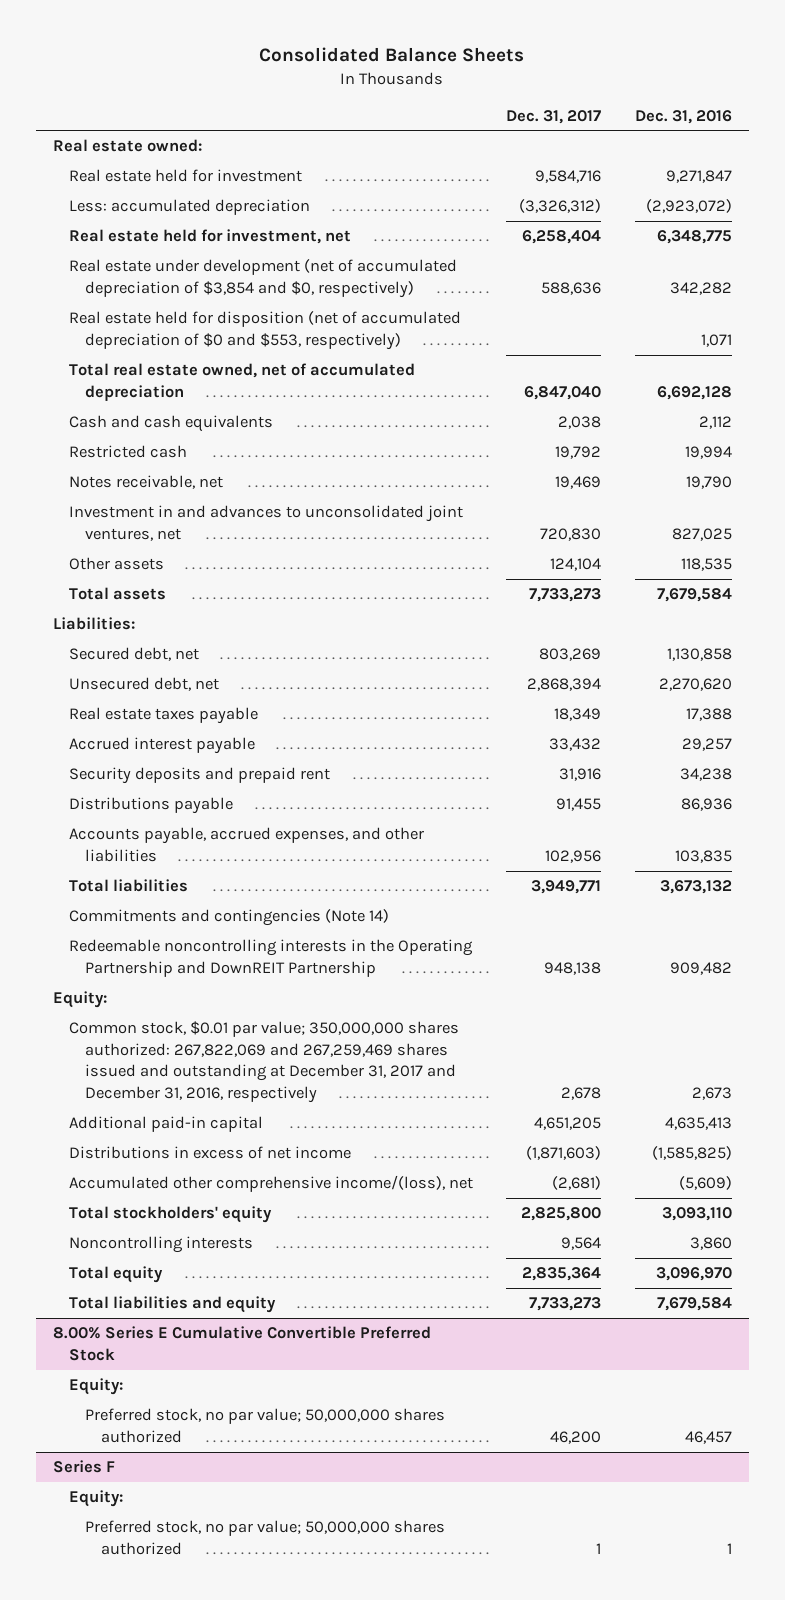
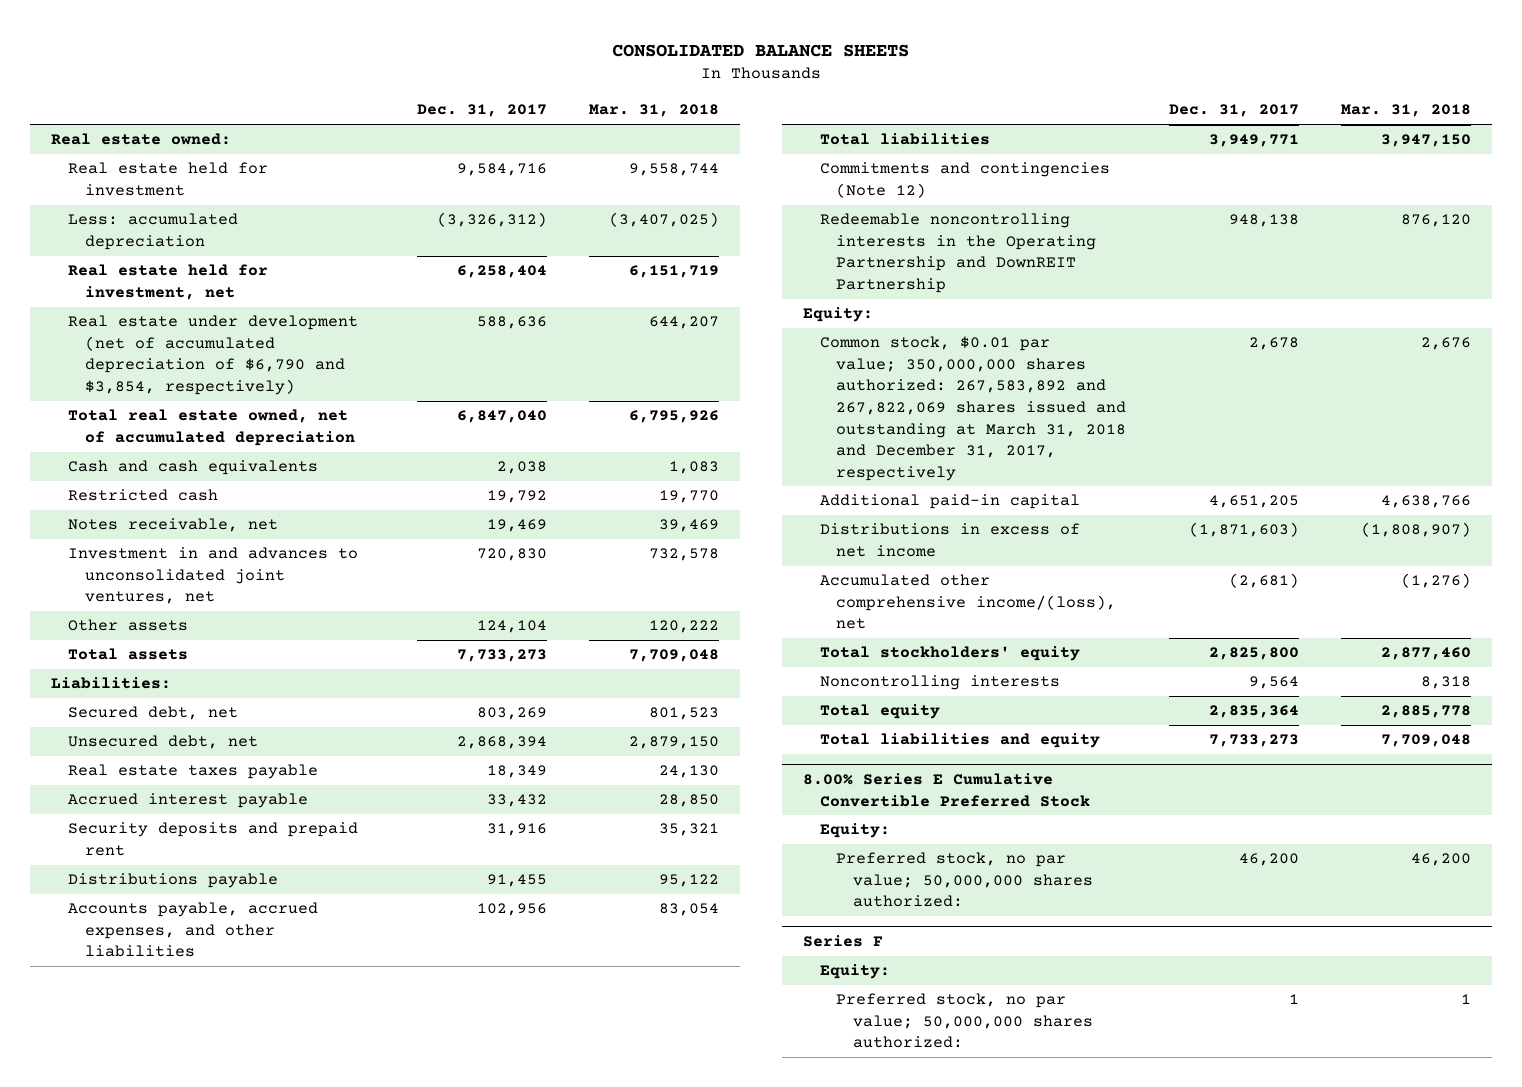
[259,47,525,63] Consolidated Balance Sheets -> [612,43,910,57] CONSOLIDATED BALANCE SHEETS
[635,109,733,124] Dec. 31, 2016 -> none
none -> [589,104,720,118] Mar. 31, 2018
[68,311,461,350] Real estate held for disposition (net of accumulated depreciation of $0 and $553, respectively) -> none
[68,259,457,298] Real estate under development (net of accumulated depreciation of $3,854 and $0, respectively) -> [68,315,359,396] Real estate under development (net of accumulated depreciation of $6,790 and $3,854, respectively)
[68,909,389,927] Commitments and contingencies (Note 14) -> [819,162,1110,198] Commitments and contingencies (Note 12)
[68,1021,459,1103] Common stock, $0.01 par value; 350,000,000 shares authorized: 267,822,069 and 267,259,469 shares issued and outstanding at December 31, 2017 and December 31, 2016, respectively -> [819,336,1127,481] Common stock, $0.01 par value; 350,000,000 shares authorized: 267,583,892 and 267,822,069 shares issued and outstanding at March 31, 2018 and December 31, 2017, respectively
[84,1408,445,1443] Preferred stock, no par value; 50,000,000 shares authorized -> [836,852,1094,908] Preferred stock, no par value; 50,000,000 shares authorized:
[84,1520,445,1555] Preferred stock, no par value; 50,000,000 shares authorized -> [836,993,1094,1049] Preferred stock, no par value; 50,000,000 shares authorized:

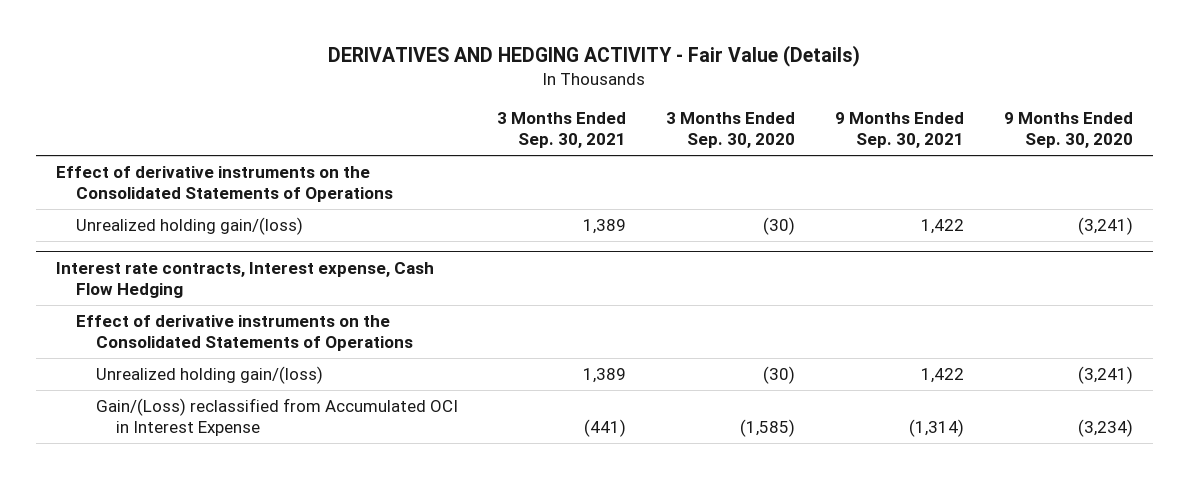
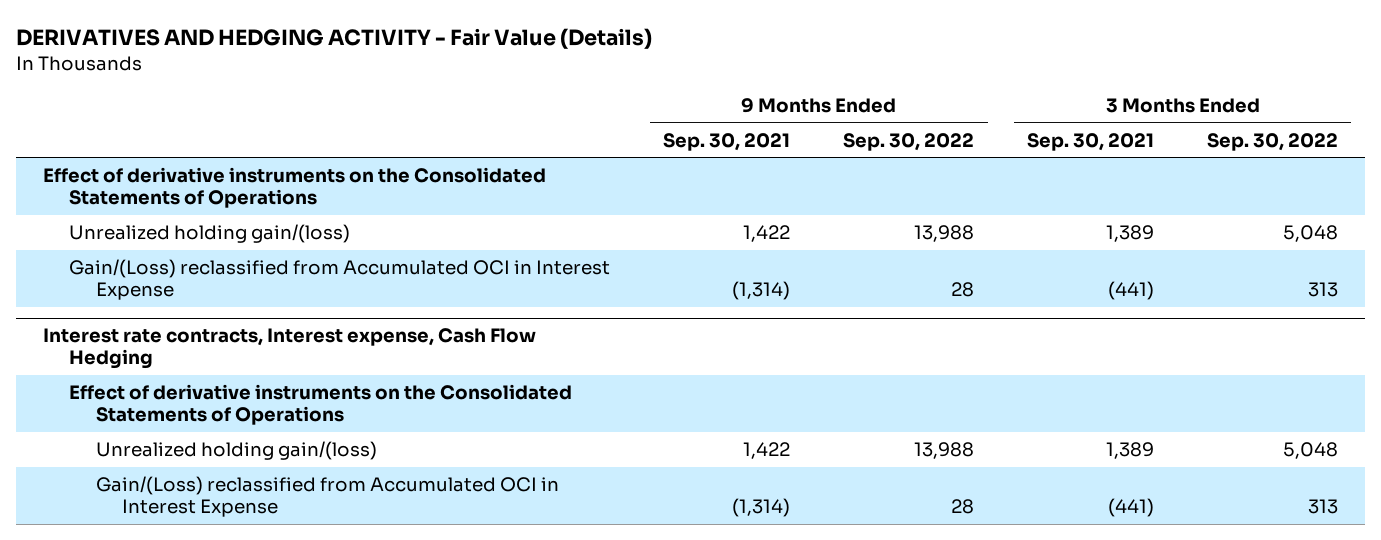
[666,112,796,149] 3 Months Ended Sep. 30, 2020 -> none
[1004,112,1134,149] 9 Months Ended Sep. 30, 2020 -> none
none -> [843,132,975,151] Sep. 30, 2022
none -> [1207,132,1339,151] Sep. 30, 2022
none -> [69,258,611,301] Gain/(Loss) reclassified from Accumulated OCI in Interest Expense

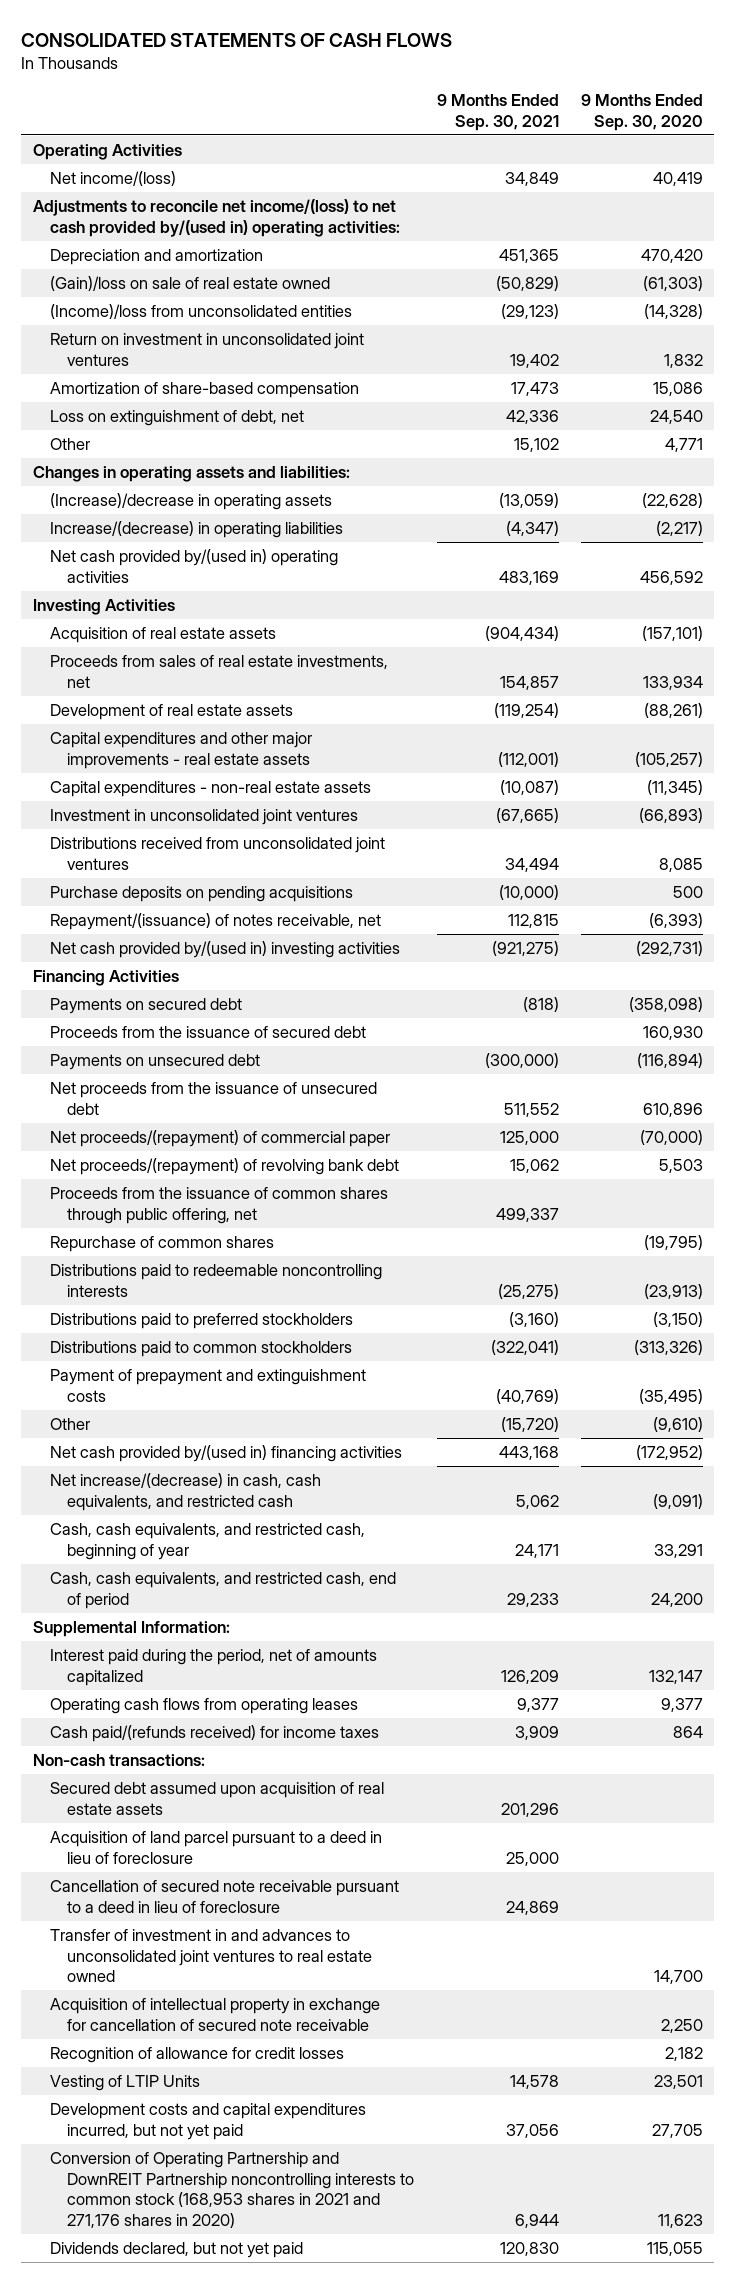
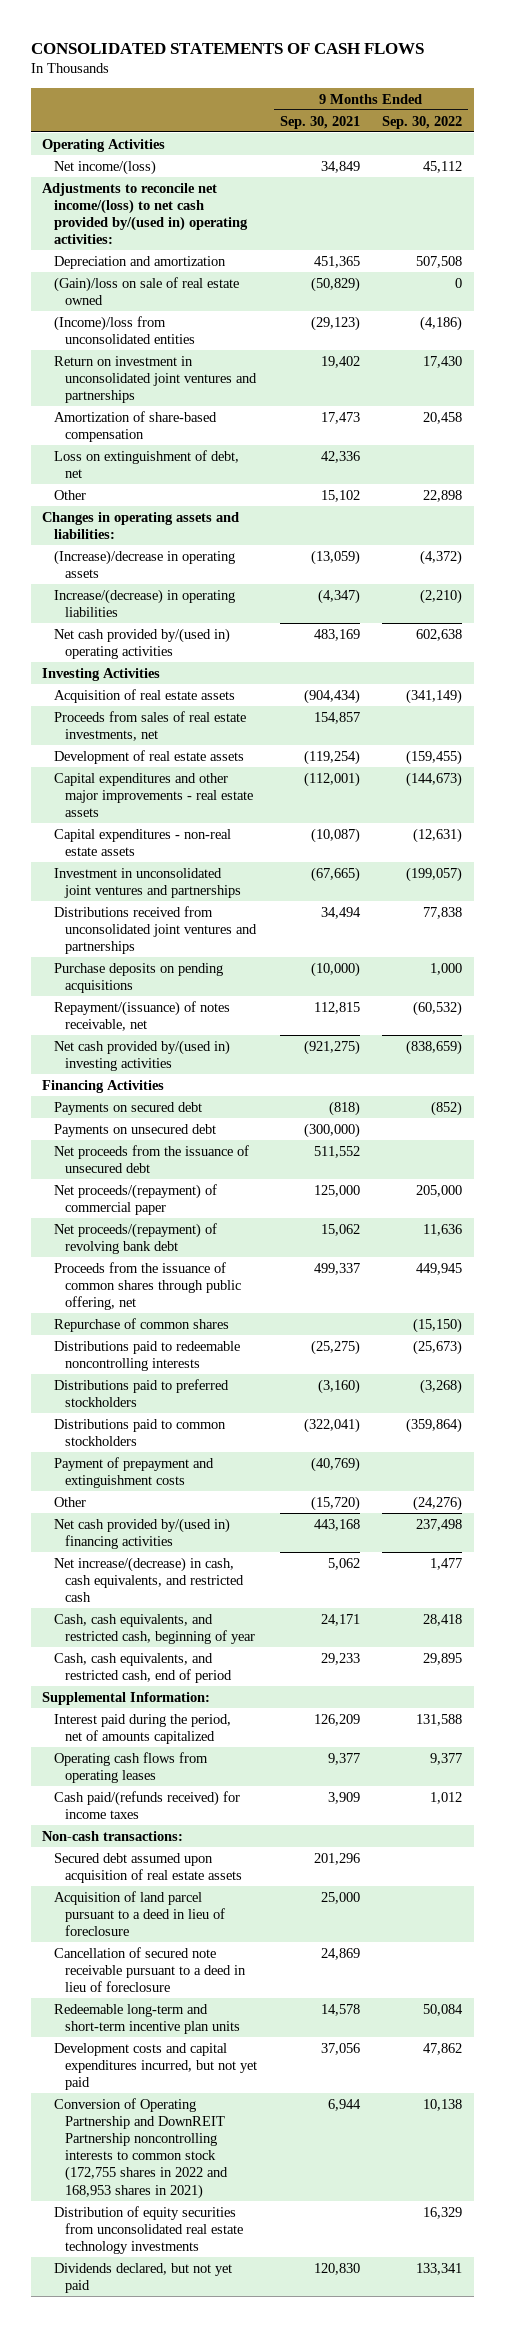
[580,94,703,131] 9 Months Ended Sep. 30, 2020 -> none
none -> [382,115,463,129] Sep. 30, 2022
[49,333,364,366] Return on investment in unconsolidated joint ventures -> [53,355,258,404] Return on investment in unconsolidated joint ventures and partnerships
[49,809,358,826] Investment in unconsolidated joint ventures -> [53,867,242,898] Investment in unconsolidated joint ventures and partnerships
[49,837,385,870] Distributions received from unconsolidated joint ventures -> [53,905,258,955] Distributions received from unconsolidated joint ventures and partnerships
[49,1026,366,1039] Proceeds from the issuance of secured debt -> none
[49,1929,373,1983] Transfer of investment in and advances to unconsolidated joint ventures to real estate owned -> none
[49,1998,380,2031] Acquisition of intellectual property in exchange for cancellation of secured note receivable -> none
[49,2047,344,2064] Recognition of allowance for credit losses -> none
[49,2075,200,2092] Vesting of LTIP Units -> [53,2003,241,2034] Redeemable long-term and short-term incentive plan units
[49,2152,415,2228] Conversion of Operating Partnership and DownREIT Partnership noncontrolling interests to common stock (168,953 shares in 2021 and 271,176 shares in 2020) -> [53,2097,229,2199] Conversion of Operating Partnership and DownREIT Partnership noncontrolling interests to common stock (172,755 shares in 2022 and 168,953 shares in 2021)
none -> [53,2205,244,2255] Distribution of equity securities from unconsolidated real estate technology investments

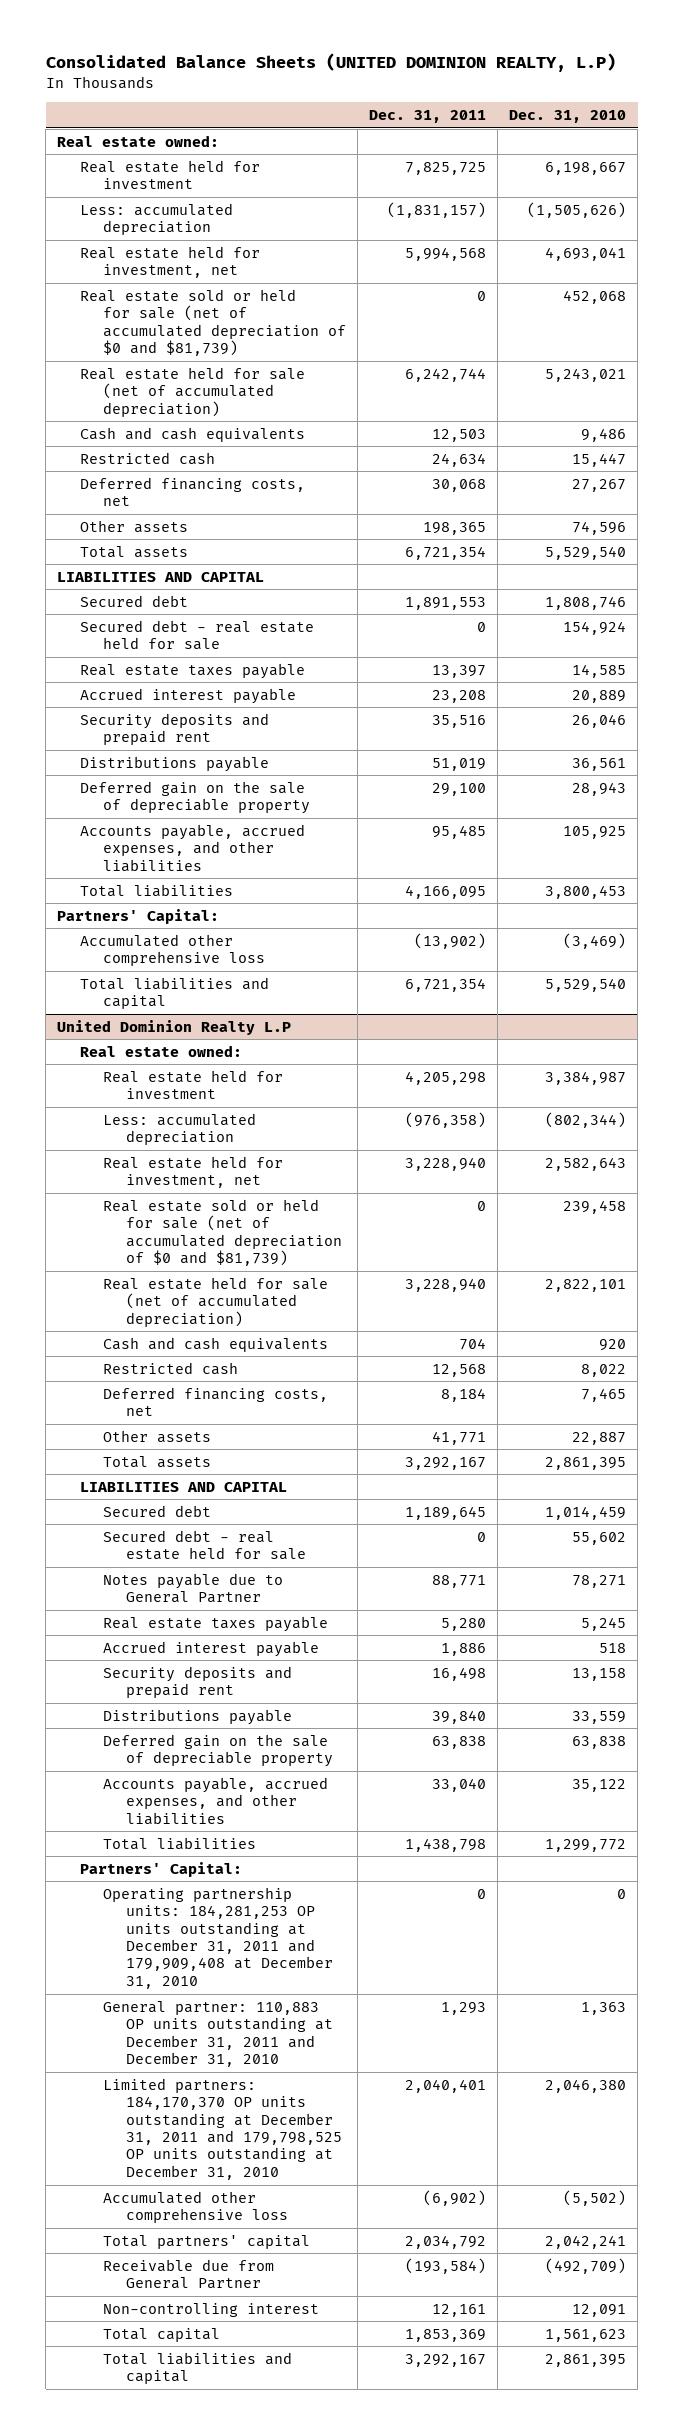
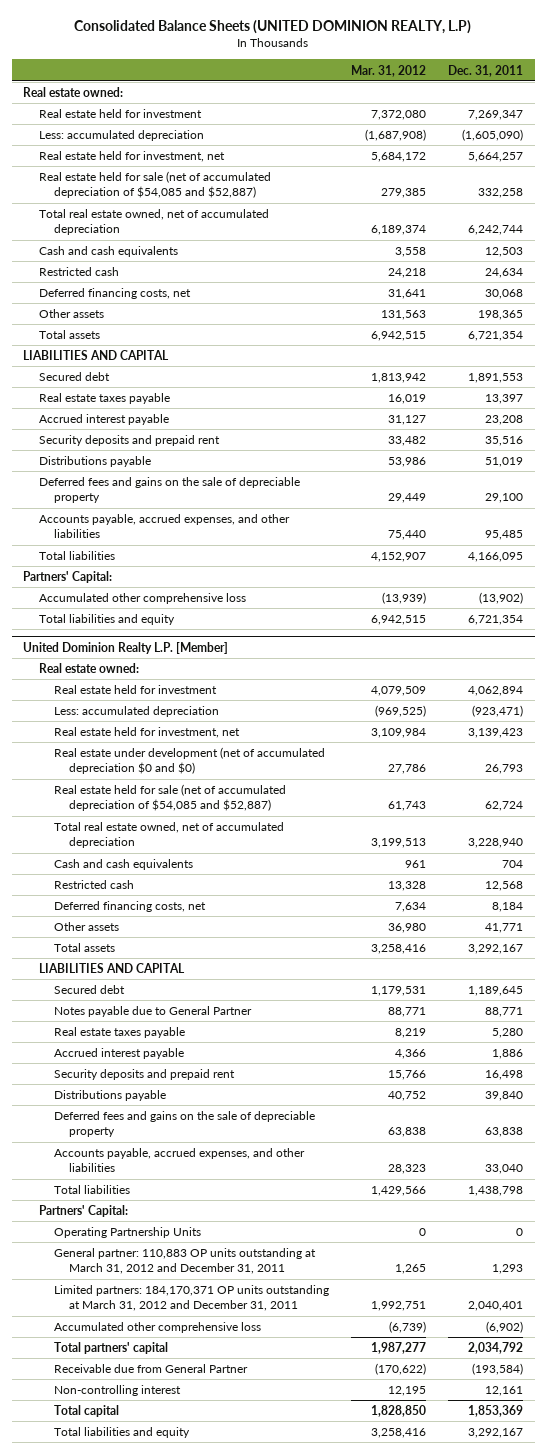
[509,110,627,124] Dec. 31, 2010 -> none
none -> [351,64,427,77] Mar. 31, 2012
[405,161,487,175] 7,825,725 -> [468,110,524,121] 7,269,347
[387,201,487,218] (1,831,157) -> [462,129,524,142] (1,605,090)
[405,246,487,261] 5,994,568 -> [468,152,524,163] 5,664,257
[80,288,346,357] Real estate sold or held for sale (net of accumulated depreciation of $0 and $81,739) -> [38,171,271,199] Real estate held for sale (net of accumulated depreciation of $54,085 and $52,887)
[477,290,487,301] 0 -> [478,188,524,199] 332,258
[80,366,306,417] Real estate held for sale (net of accumulated depreciation) -> [38,209,269,236] Total real estate owned, net of accumulated depreciation
[80,619,315,651] Secured debt - real estate held for sale -> none
[80,780,310,815] Deferred gain on the sale of depreciable property -> [38,477,300,504] Deferred fees and gains on the sale of depreciable property
[80,976,270,1010] Total liabilities and capital -> [38,614,175,626] Total liabilities and equity
[57,1019,292,1035] United Dominion Realty L.P -> [23,641,229,654] United Dominion Realty L.P. [Member]
[405,1070,487,1085] 4,205,298 -> [468,686,524,697] 4,062,894
[405,1111,487,1128] (976,358) -> [472,705,524,718] (923,471)
[405,1156,487,1171] 3,228,940 -> [468,728,524,739] 3,139,423
none -> [53,747,325,775] Real estate under development (net of accumulated depreciation $0 and $0)
[102,1198,342,1267] Real estate sold or held for sale (net of accumulated depreciation of $0 and $81,739) -> [53,784,286,812] Real estate held for sale (net of accumulated depreciation of $54,085 and $52,887)
[477,1200,487,1211] 0 -> [485,801,524,812] 62,724
[102,1276,328,1327] Real estate held for sale (net of accumulated depreciation) -> [53,822,284,849] Total real estate owned, net of accumulated depreciation
[102,1529,306,1561] Secured debt - real estate held for sale -> none
[102,1733,333,1768] Deferred gain on the sale of depreciable property -> [53,1111,315,1138] Deferred fees and gains on the sale of depreciable property
[102,1886,333,1989] Operating partnership units: 184,281,253 OP units outstanding at December 31, 2011 and 179,909,408 at December 31, 2010 -> [53,1227,201,1239] Operating Partnership Units
[102,2000,333,2068] General partner: 110,883 OP units outstanding at December 31, 2011 and December 31, 2010 -> [53,1248,316,1275] General partner: 110,883 OP units outstanding at March 31, 2012 and December 31, 2011
[102,2077,342,2180] Limited partners: 184,170,370 OP units outstanding at December 31, 2011 and 179,798,525 OP units outstanding at December 31, 2010 -> [53,1285,329,1312] Limited partners: 184,170,371 OP units outstanding at March 31, 2012 and December 31, 2011
[102,2351,292,2385] Total liabilities and capital -> [53,1427,190,1439] Total liabilities and equity

